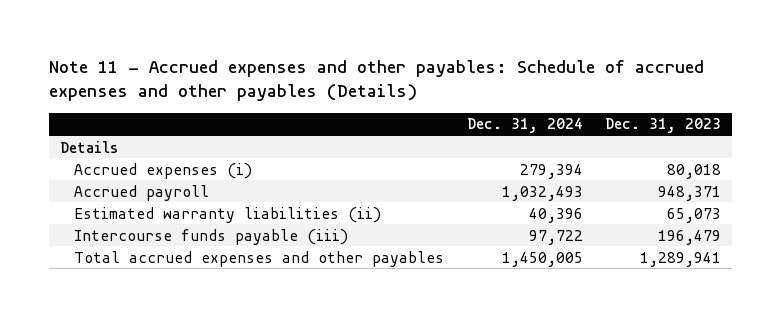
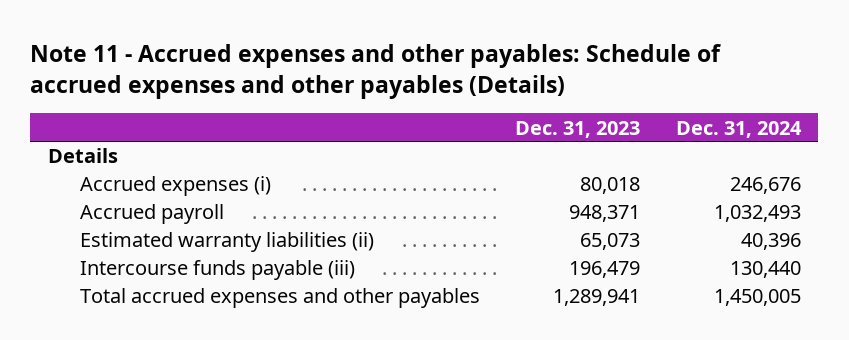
[519,163,583,179] 279,394 -> [729,177,801,195] 246,676
[528,229,583,245] 97,722 -> [729,261,801,279] 130,440

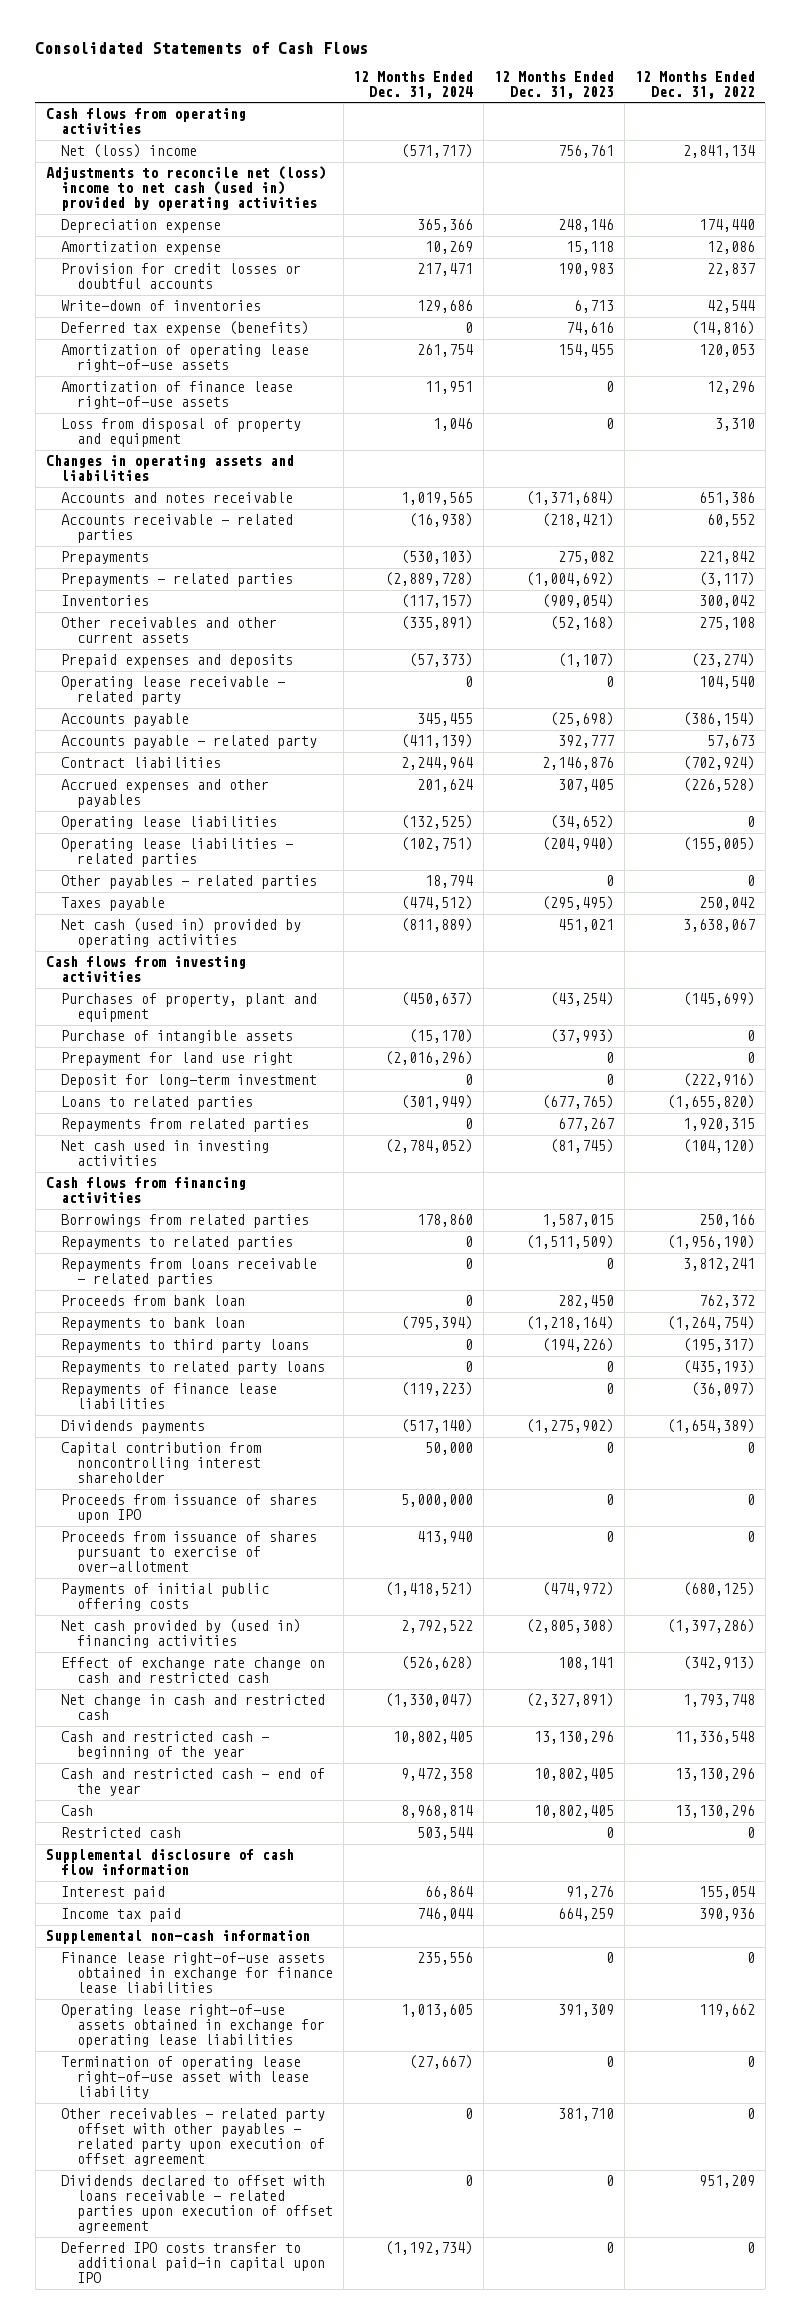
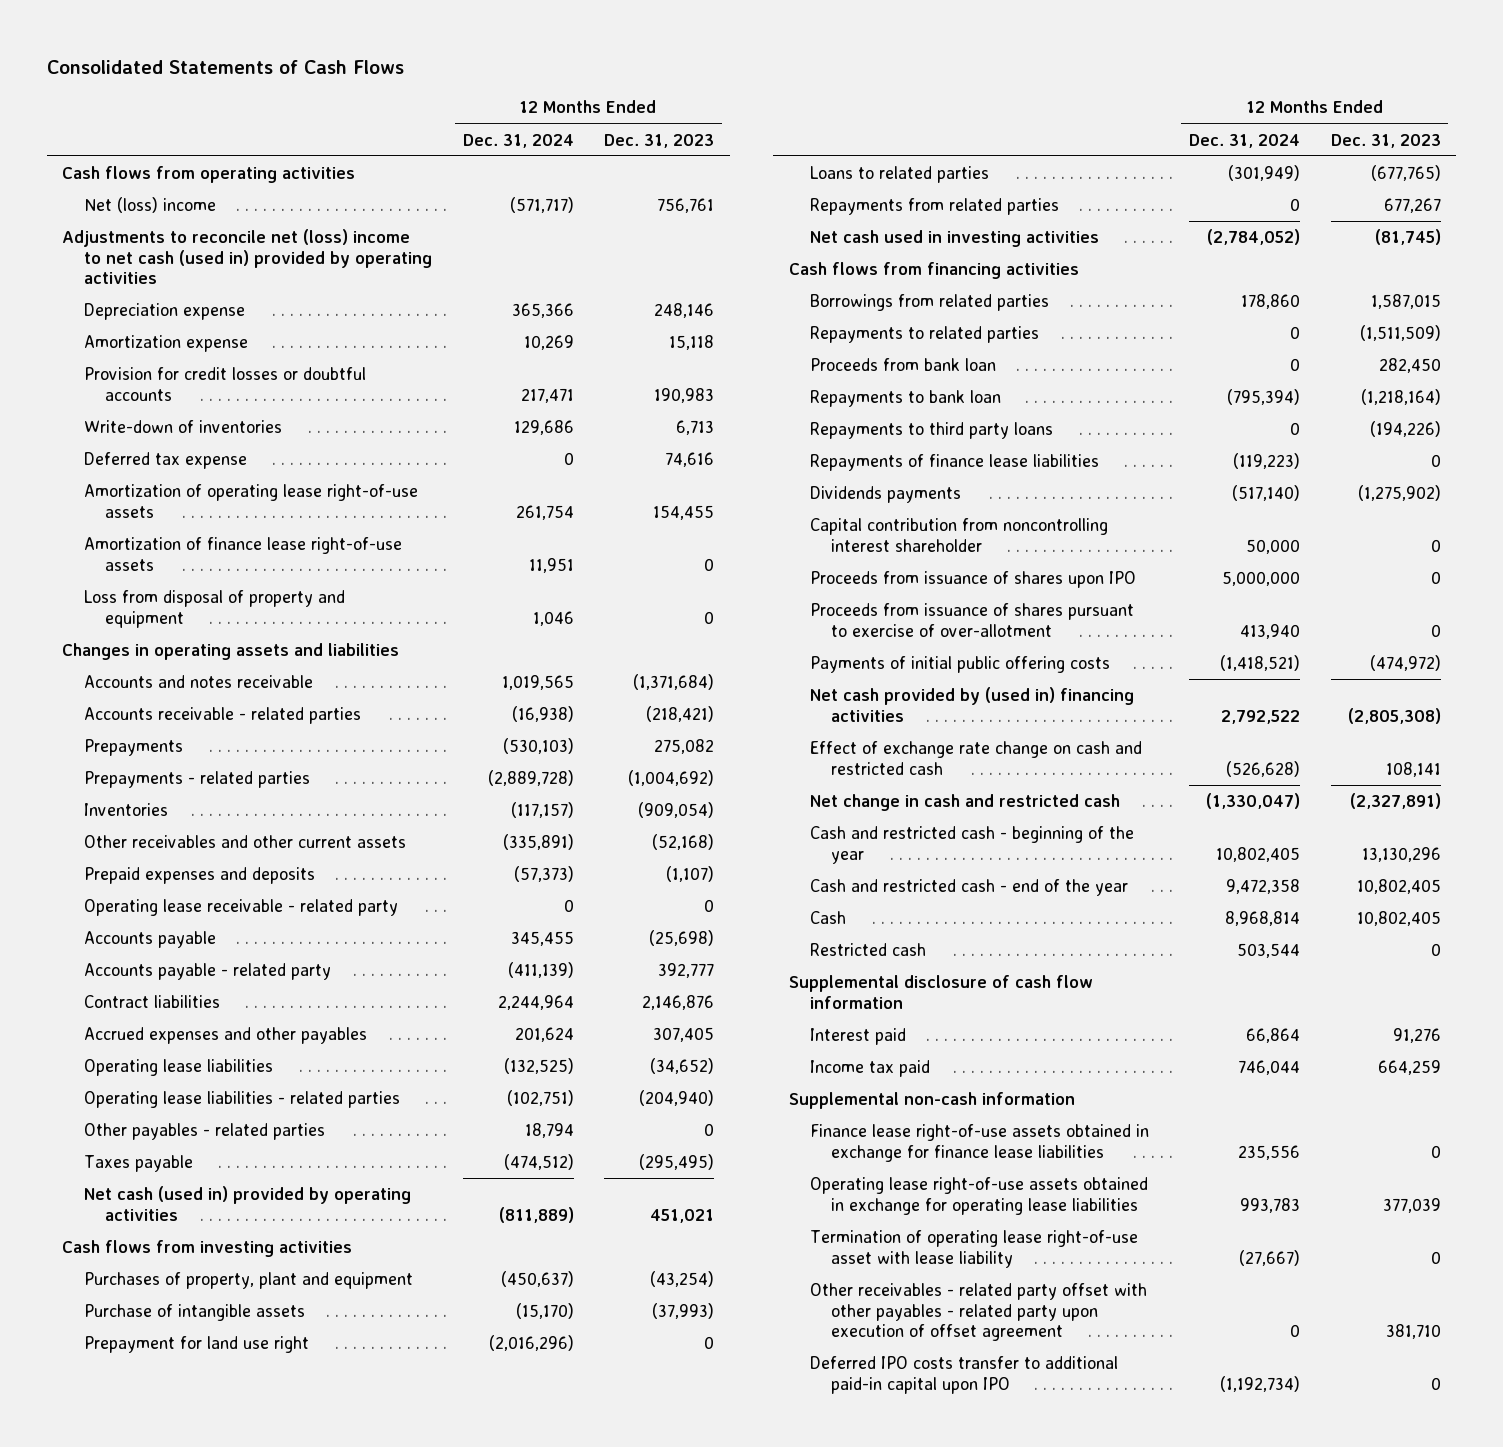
[634,71,755,99] 12 Months Ended Dec. 31, 2022 -> none
[61,321,310,337] Deferred tax expense (benefits) -> [83,452,247,470] Deferred tax expense
[61,1074,318,1089] Deposit for long-term investment -> none
[61,1258,318,1288] Repayments from loans receivable - related parties -> none
[61,1361,326,1376] Repayments to related party loans -> none
[401,2004,474,2018] 1,013,605 -> [1239,1197,1300,1213] 993,783
[558,2004,615,2018] 391,309 -> [1382,1197,1441,1213] 377,039
[61,2175,333,2233] Dividends declared to offset with loans receivable - related parties upon execution of offset agreement -> none

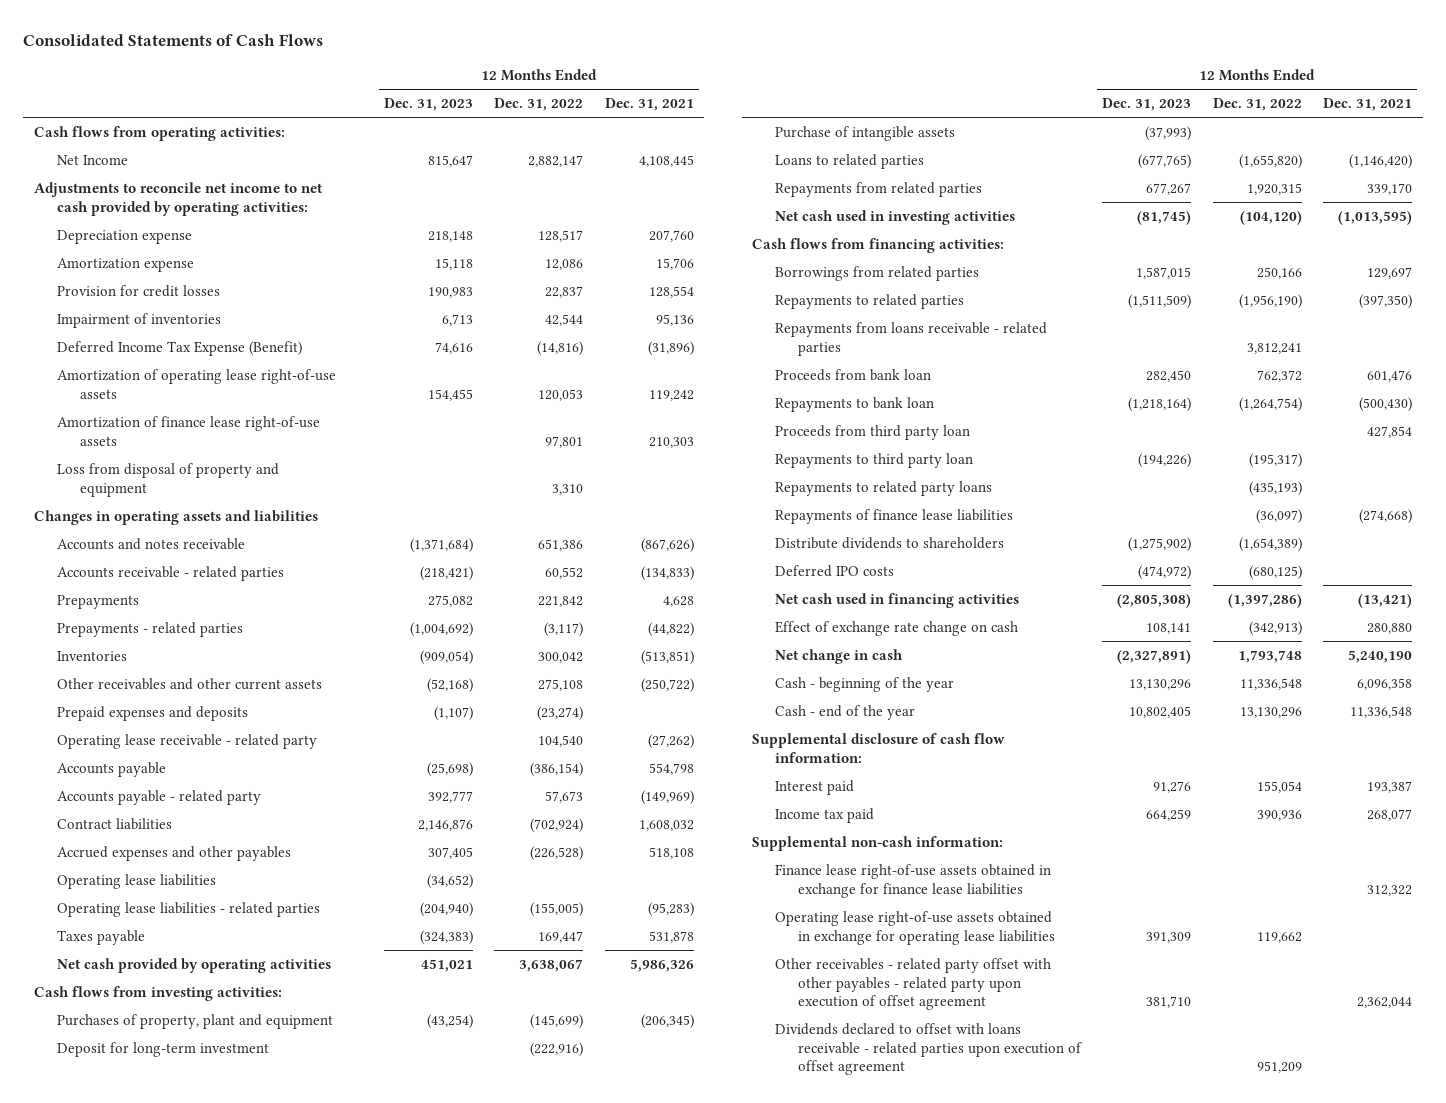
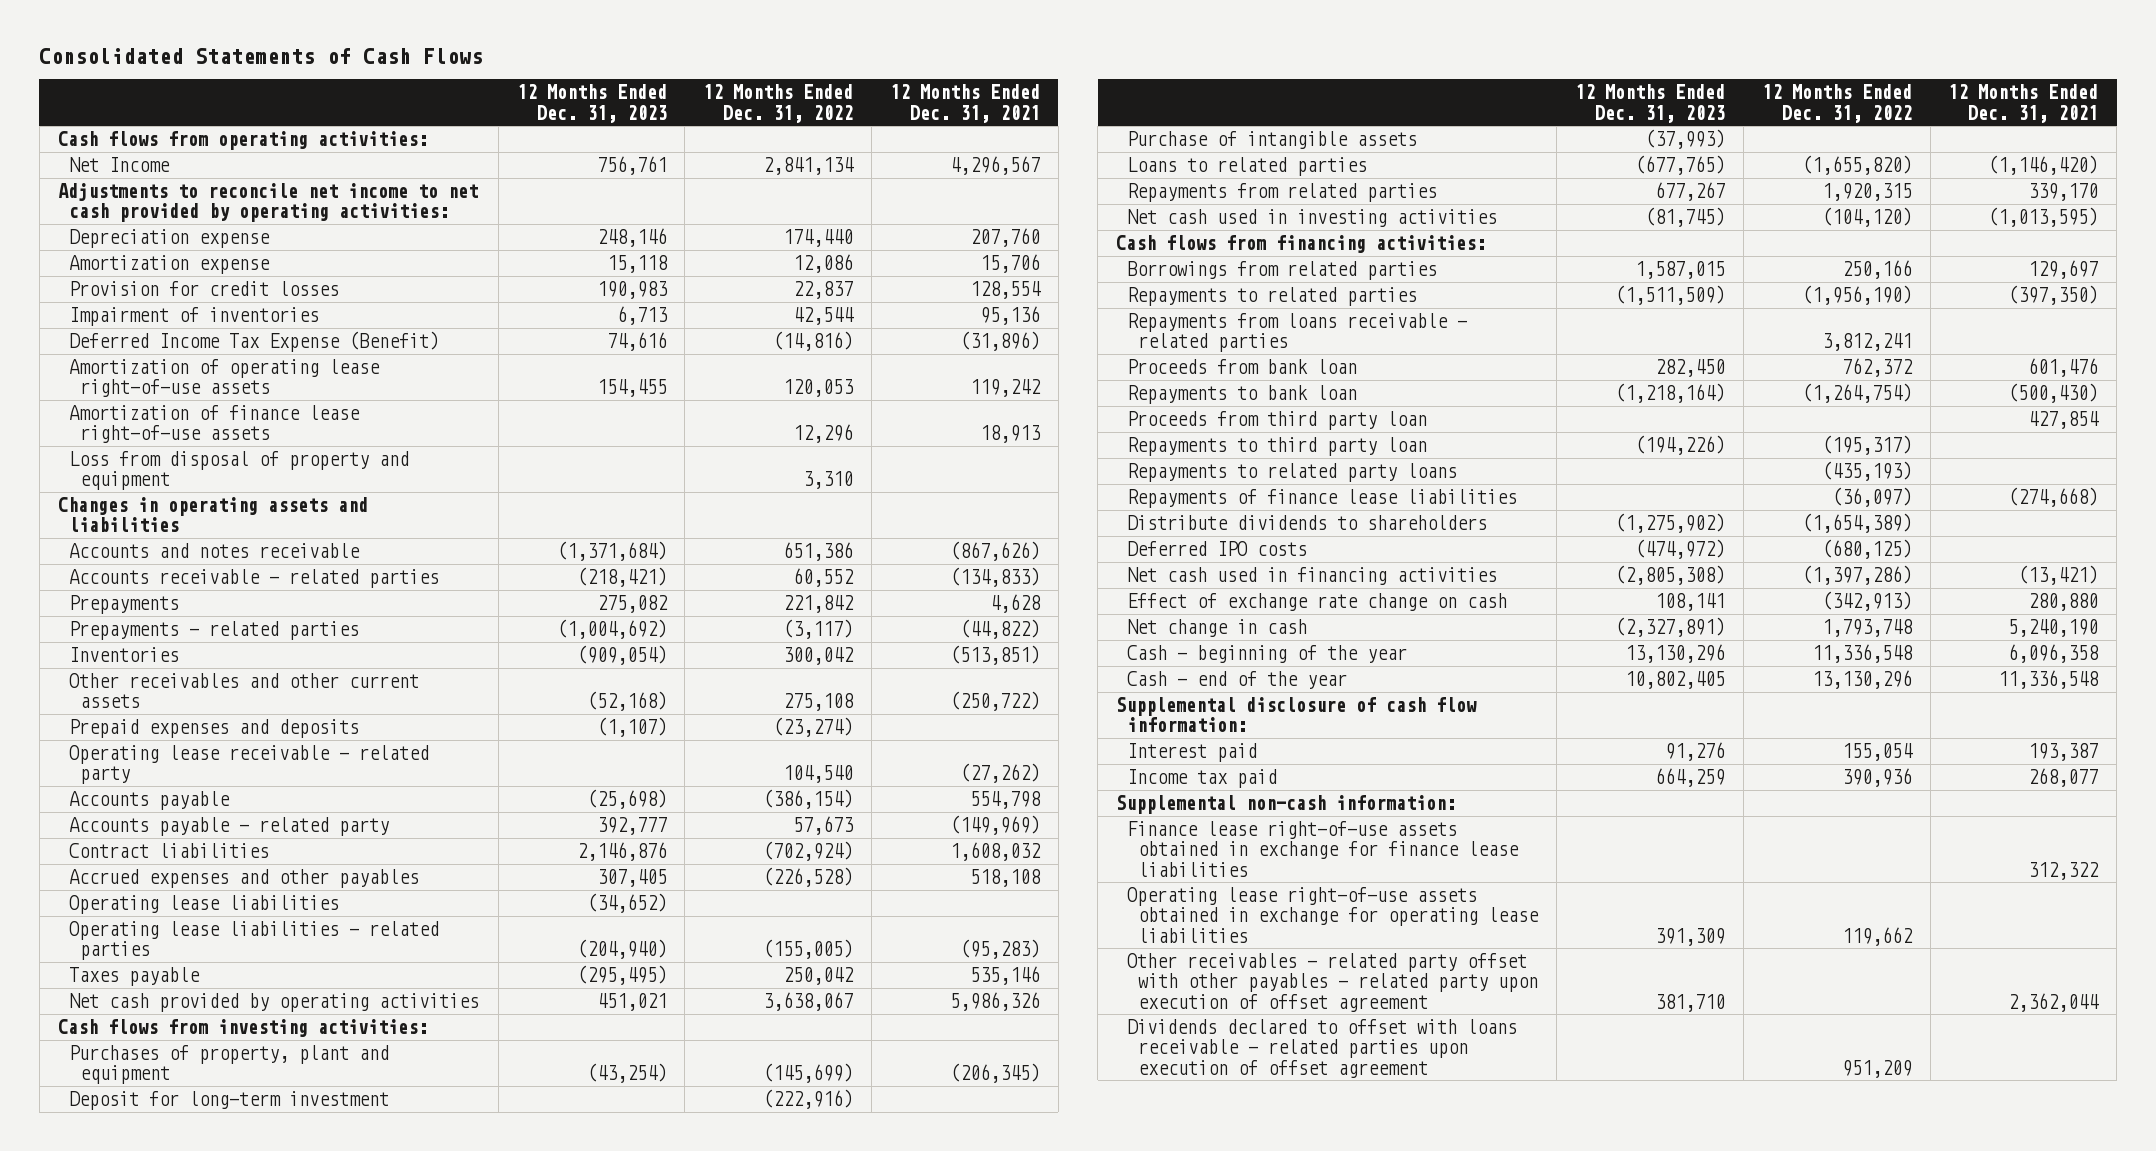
[428,154,474,167] 815,647 -> [596,156,667,176] 756,761
[528,154,584,167] 2,882,147 -> [763,157,855,176] 2,841,134
[638,154,694,167] 4,108,445 -> [949,156,1040,176] 4,296,567
[428,230,474,242] 218,148 -> [596,228,667,248] 248,146
[538,229,584,242] 128,517 -> [783,229,854,248] 174,440
[545,435,584,448] 97,801 -> [793,424,854,444] 12,296
[648,436,694,448] 210,303 -> [979,425,1041,444] 18,913
[420,929,474,945] (324,383) -> [576,965,667,986] (295,495)
[538,930,584,943] 169,447 -> [783,967,855,986] 250,042
[648,930,694,943] 531,878 -> [969,966,1040,986] 535,146

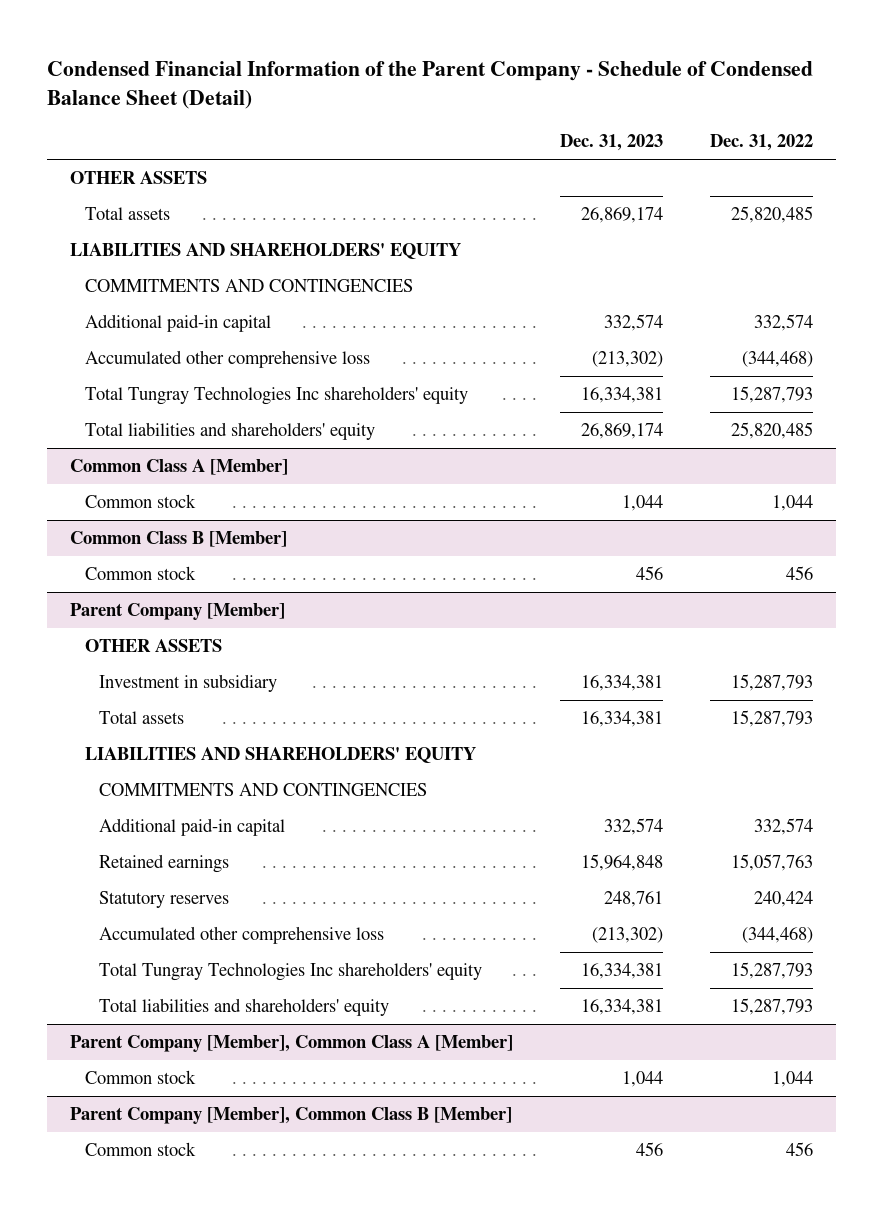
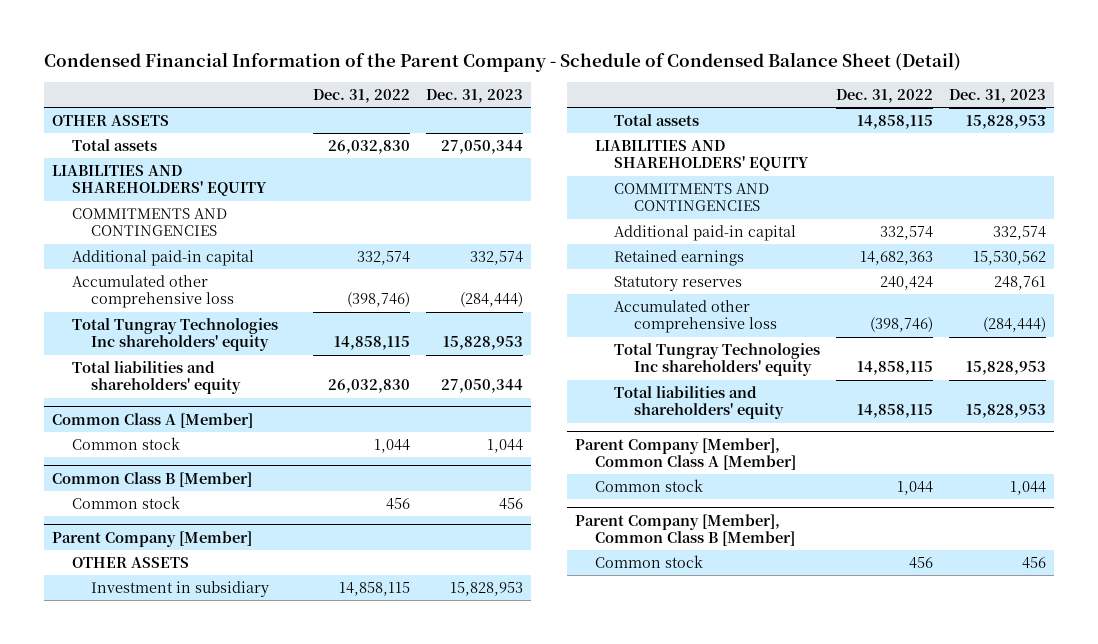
[580,207,663,224] 26,869,174 -> [440,139,523,154] 27,050,344
[730,206,813,224] 25,820,485 -> [328,139,411,154] 26,032,830
[591,351,663,368] (213,302) -> [459,292,523,308] (284,444)
[741,351,813,368] (344,468) -> [347,292,411,308] (398,746)
[580,387,663,404] 16,334,381 -> [442,336,523,351] 15,828,953
[730,386,813,404] 15,287,793 -> [334,336,411,351] 14,858,115
[580,423,663,440] 26,869,174 -> [440,379,523,394] 27,050,344
[730,422,813,440] 25,820,485 -> [328,379,411,394] 26,032,830
[580,675,663,692] 16,334,381 -> [449,581,523,596] 15,828,953
[730,674,813,692] 15,287,793 -> [339,581,411,596] 14,858,115
[580,711,663,728] 16,334,381 -> [965,114,1046,129] 15,828,953
[730,710,813,728] 15,287,793 -> [856,114,933,129] 14,858,115
[580,854,663,872] 15,964,848 -> [972,250,1046,265] 15,530,562
[730,854,813,872] 15,057,763 -> [859,250,933,265] 14,682,363
[591,927,663,944] (213,302) -> [982,317,1046,333] (284,444)
[741,927,813,944] (344,468) -> [869,317,933,333] (398,746)
[580,963,663,980] 16,334,381 -> [965,361,1046,376] 15,828,953
[730,962,813,980] 15,287,793 -> [856,361,933,376] 14,858,115
[580,999,663,1016] 16,334,381 -> [965,404,1046,419] 15,828,953
[730,998,813,1016] 15,287,793 -> [856,404,933,419] 14,858,115

